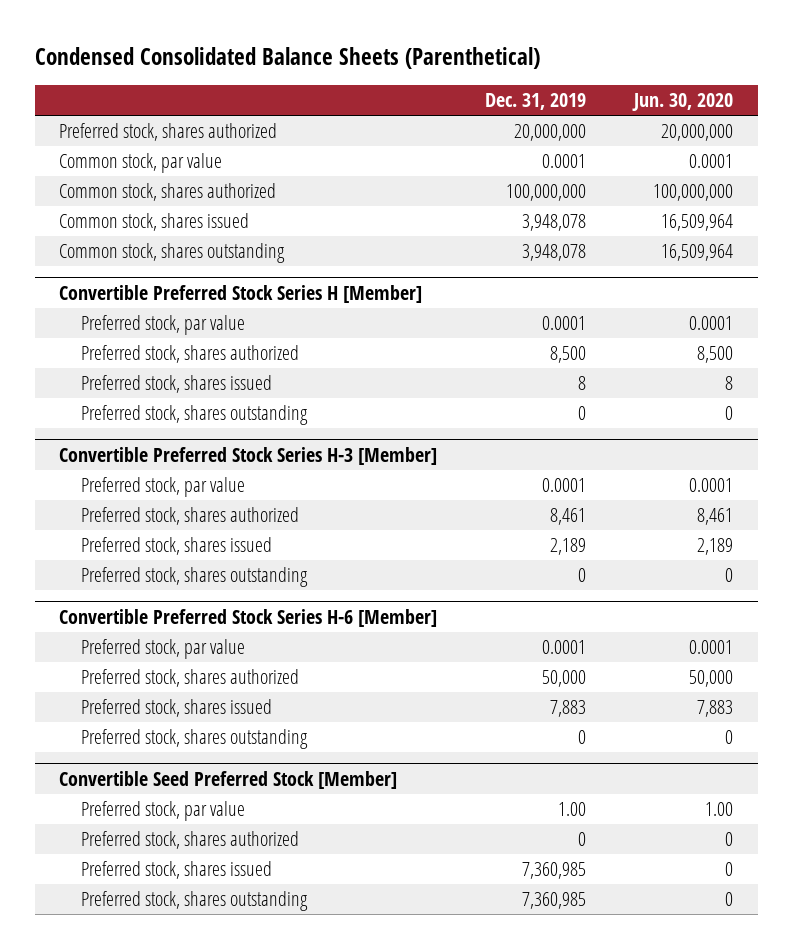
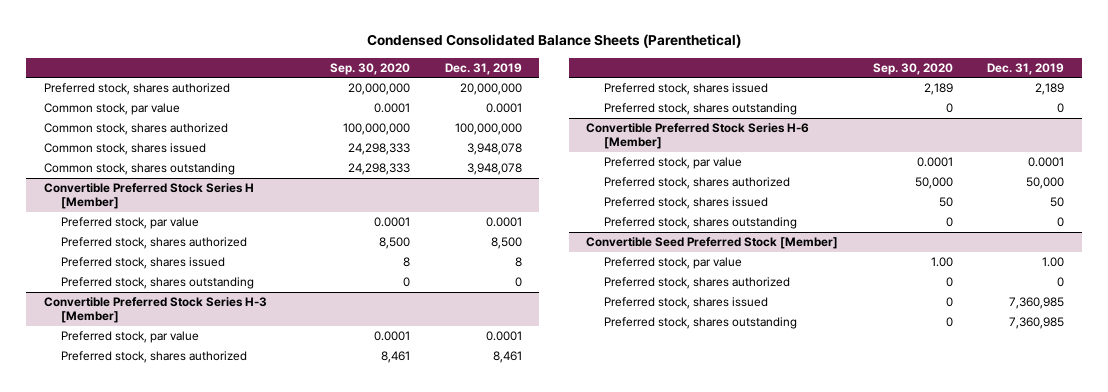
[632,92,734,111] Jun. 30, 2020 -> none
none -> [330,62,411,75] Sep. 30, 2020
[550,700,587,718] 7,883 -> [1050,197,1065,208] 50

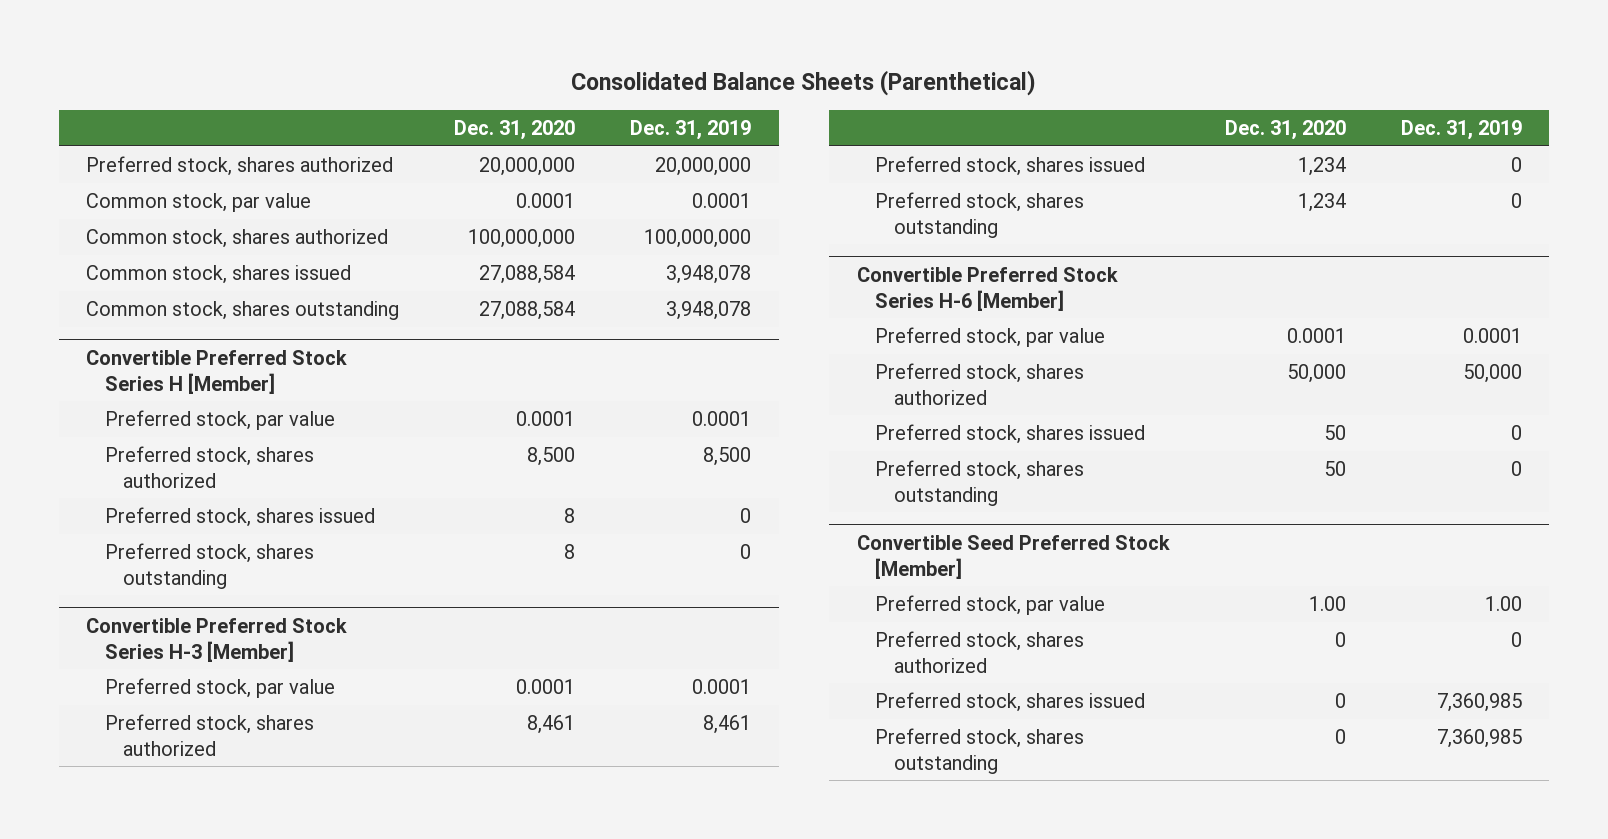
[367,34,742,49] Condensed Consolidated Balance Sheets (Parenthetical) -> [571,69,1037,96] Consolidated Balance Sheets (Parenthetical)
[330,62,411,75] Sep. 30, 2020 -> none
none -> [454,119,576,140] Dec. 31, 2020
[514,257,522,268] 8 -> [740,507,752,523] 0
[1035,83,1065,96] 2,189 -> [1510,156,1522,172] 0
[1050,197,1065,208] 50 -> [1510,424,1522,440] 0

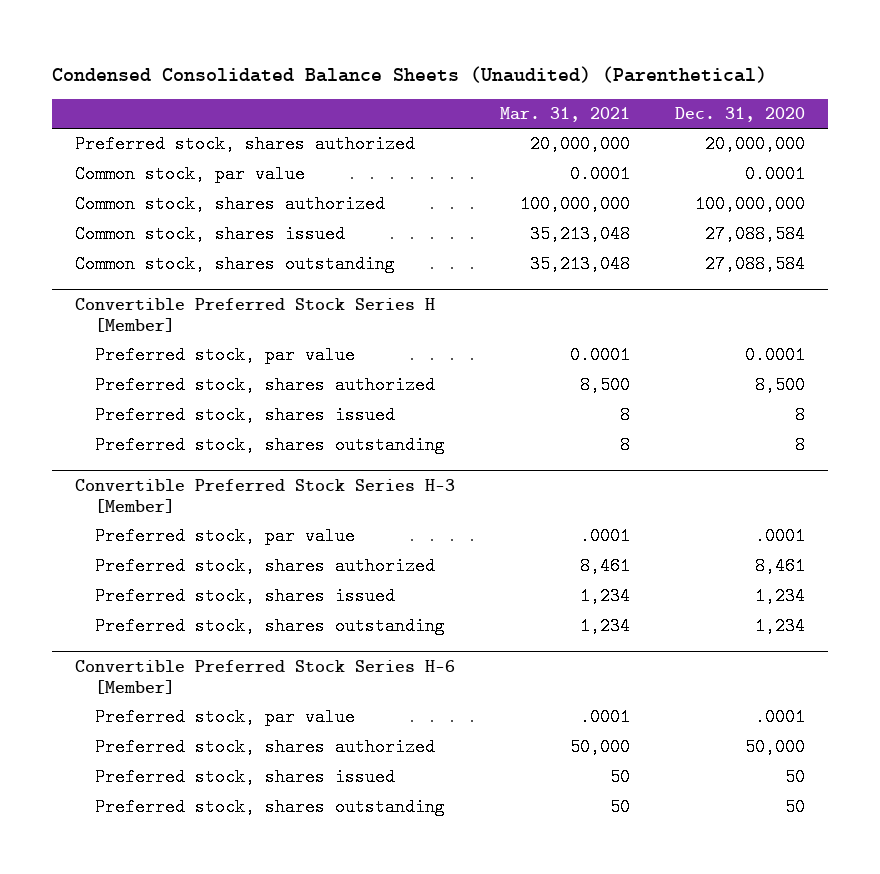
[571,69,1037,96] Consolidated Balance Sheets (Parenthetical) -> [52,65,768,83] Condensed Consolidated Balance Sheets (Unaudited) (Parenthetical)
[630,119,752,140] Dec. 31, 2019 -> none
none -> [499,107,630,123] Mar. 31, 2021
[516,678,576,694] 0.0001 -> [755,527,806,546] .0001
[1286,327,1346,343] 0.0001 -> [755,708,806,727] .0001
[856,534,1170,579] Convertible Seed Preferred Stock [Member] -> none
[875,594,1106,615] Preferred stock, par value -> none
[875,630,1085,673] Preferred stock, shares authorized -> none
[875,691,1146,712] Preferred stock, shares issued -> none
[875,727,1085,774] Preferred stock, shares outstanding -> none

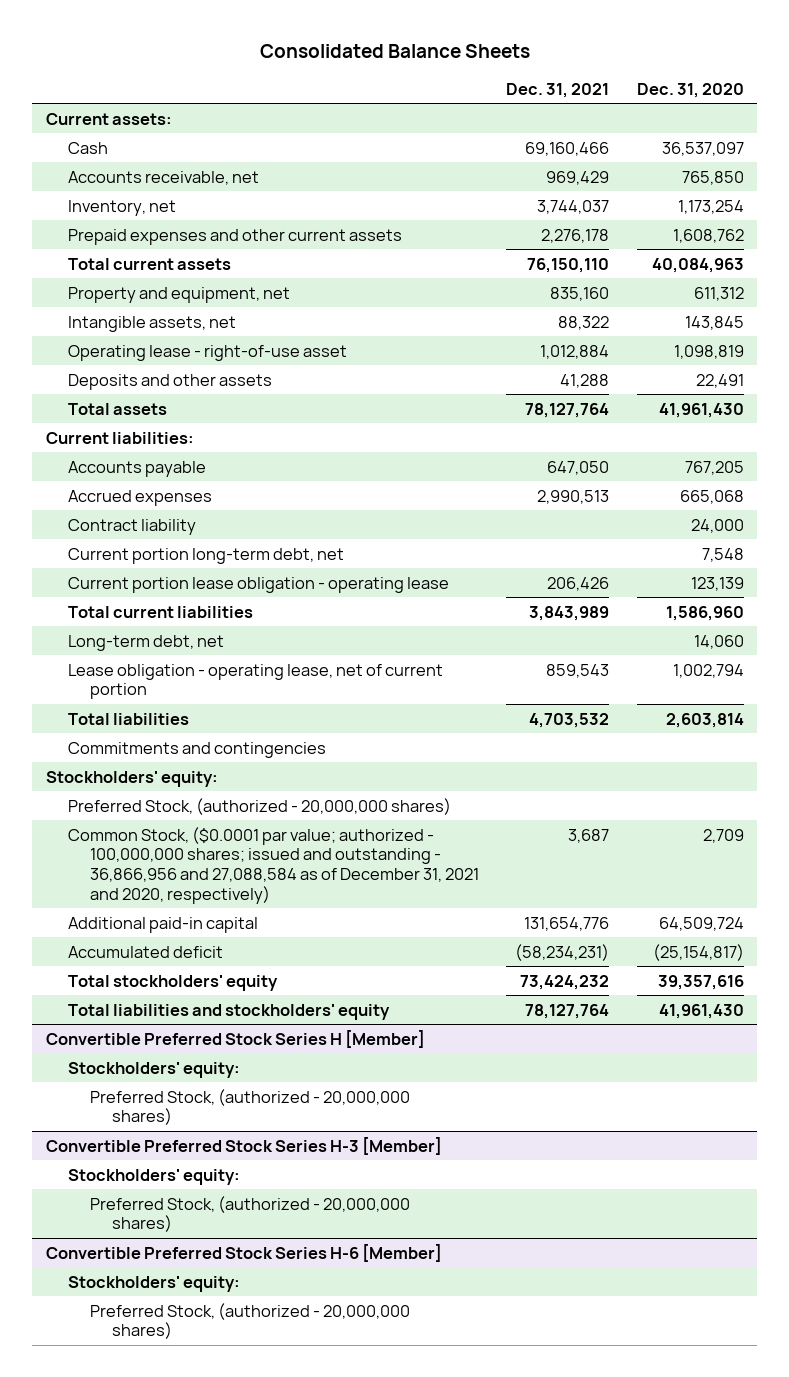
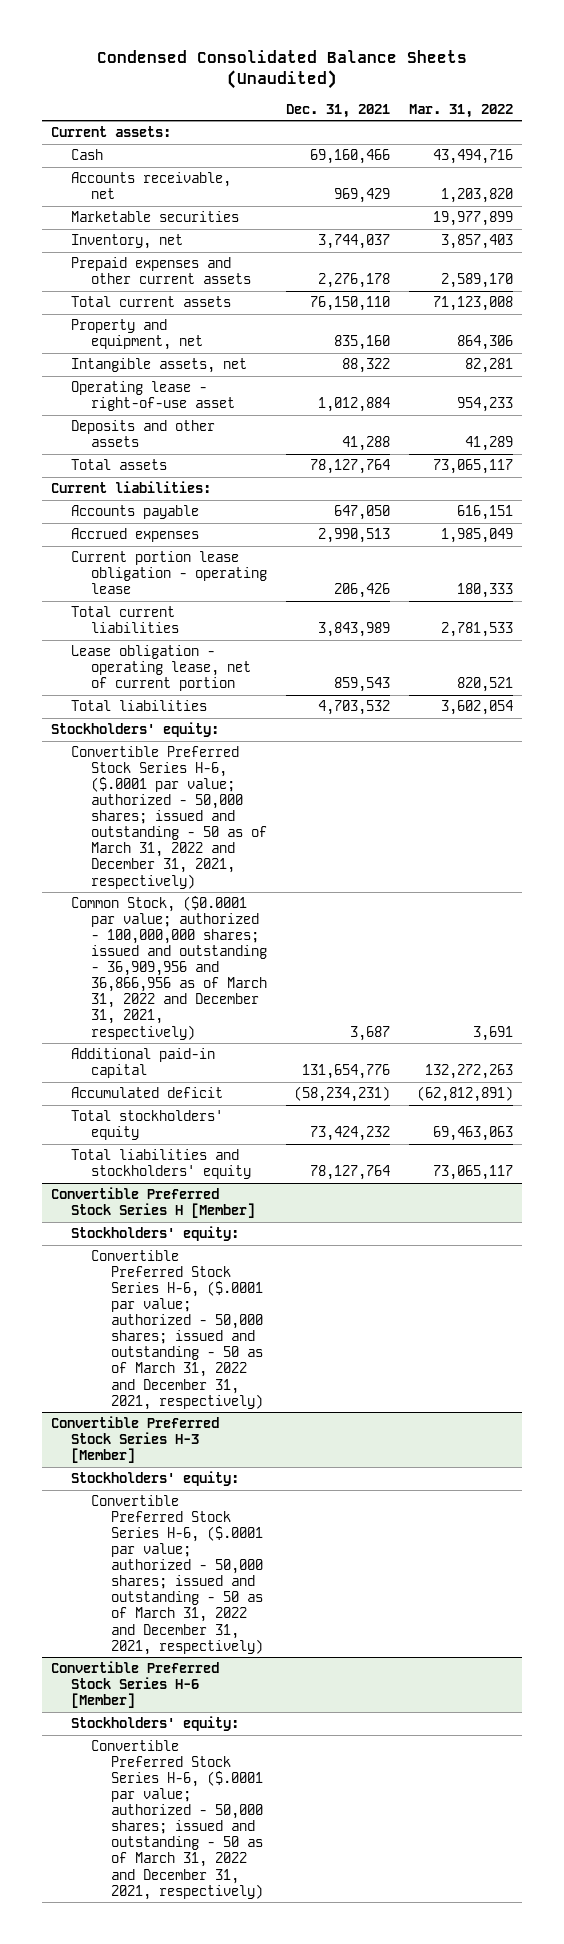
[259,43,530,58] Consolidated Balance Sheets -> [96,49,467,89] Condensed Consolidated Balance Sheets (Unaudited)
[636,82,744,98] Dec. 31, 2020 -> none
none -> [408,103,513,118] Mar. 31, 2022
none -> [71,211,240,223] Marketable securities
[67,518,196,535] Contract liability -> none
[67,547,344,564] Current portion long-term debt, net -> none
[67,634,224,651] Long-term debt, net -> none
[67,741,326,758] Commitments and contingencies -> none
[67,797,451,815] Preferred Stock, (authorized - 20,000,000 shares) -> [71,746,268,889] Convertible Preferred Stock Series H-6, ($.0001 par value; authorized - 50,000 shares; issued and outstanding - 50 as of March 31, 2022 and December 31, 2021, respectively)
[67,826,479,904] Common Stock, ($0.0001 par value; authorized - 100,000,000 shares; issued and outstanding - 36,866,956 and 27,088,584 as of December 31, 2021 and 2020, respectively) -> [71,896,268,1040] Common Stock, ($0.0001 par value; authorized - 100,000,000 shares; issued and outstanding - 36,909,956 and 36,866,956 as of March 31, 2022 and December 31, 2021, respectively)
[89,1088,410,1126] Preferred Stock, (authorized - 20,000,000 shares) -> [91,1250,264,1410] Convertible Preferred Stock Series H-6, ($.0001 par value; authorized - 50,000 shares; issued and outstanding - 50 as of March 31, 2022 and December 31, 2021, respectively)
[89,1195,410,1233] Preferred Stock, (authorized - 20,000,000 shares) -> [91,1495,264,1655] Convertible Preferred Stock Series H-6, ($.0001 par value; authorized - 50,000 shares; issued and outstanding - 50 as of March 31, 2022 and December 31, 2021, respectively)
[89,1302,410,1340] Preferred Stock, (authorized - 20,000,000 shares) -> [91,1740,264,1900] Convertible Preferred Stock Series H-6, ($.0001 par value; authorized - 50,000 shares; issued and outstanding - 50 as of March 31, 2022 and December 31, 2021, respectively)

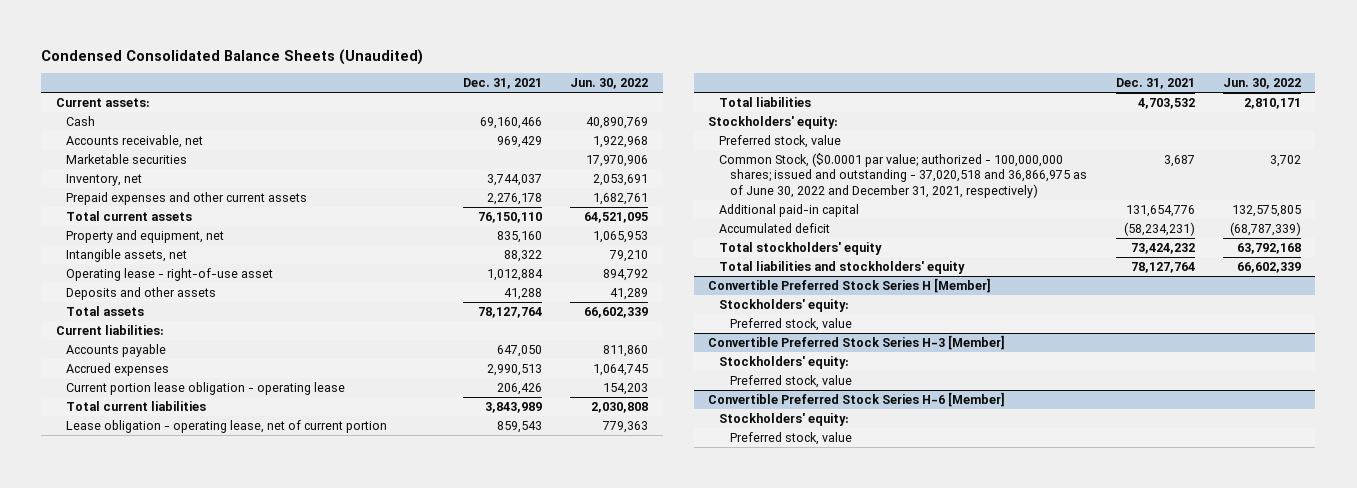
[408,103,513,118] Mar. 31, 2022 -> none
none -> [570,78,649,90] Jun. 30, 2022
[71,746,268,889] Convertible Preferred Stock Series H-6, ($.0001 par value; authorized - 50,000 shares; issued and outstanding - 50 as of March 31, 2022 and December 31, 2021, respectively) -> [719,134,842,148] Preferred stock, value
[71,896,268,1040] Common Stock, ($0.0001 par value; authorized - 100,000,000 shares; issued and outstanding - 36,909,956 and 36,866,956 as of March 31, 2022 and December 31, 2021, respectively) -> [719,152,1087,198] Common Stock, ($0.0001 par value; authorized - 100,000,000 shares; issued and outstanding - 37,020,518 and 36,866,975 as of June 30, 2022 and December 31, 2021, respectively)
[91,1250,264,1410] Convertible Preferred Stock Series H-6, ($.0001 par value; authorized - 50,000 shares; issued and outstanding - 50 as of March 31, 2022 and December 31, 2021, respectively) -> [729,317,852,331] Preferred stock, value
[91,1495,264,1655] Convertible Preferred Stock Series H-6, ($.0001 par value; authorized - 50,000 shares; issued and outstanding - 50 as of March 31, 2022 and December 31, 2021, respectively) -> [729,374,852,388] Preferred stock, value
[91,1740,264,1900] Convertible Preferred Stock Series H-6, ($.0001 par value; authorized - 50,000 shares; issued and outstanding - 50 as of March 31, 2022 and December 31, 2021, respectively) -> [729,431,852,445] Preferred stock, value

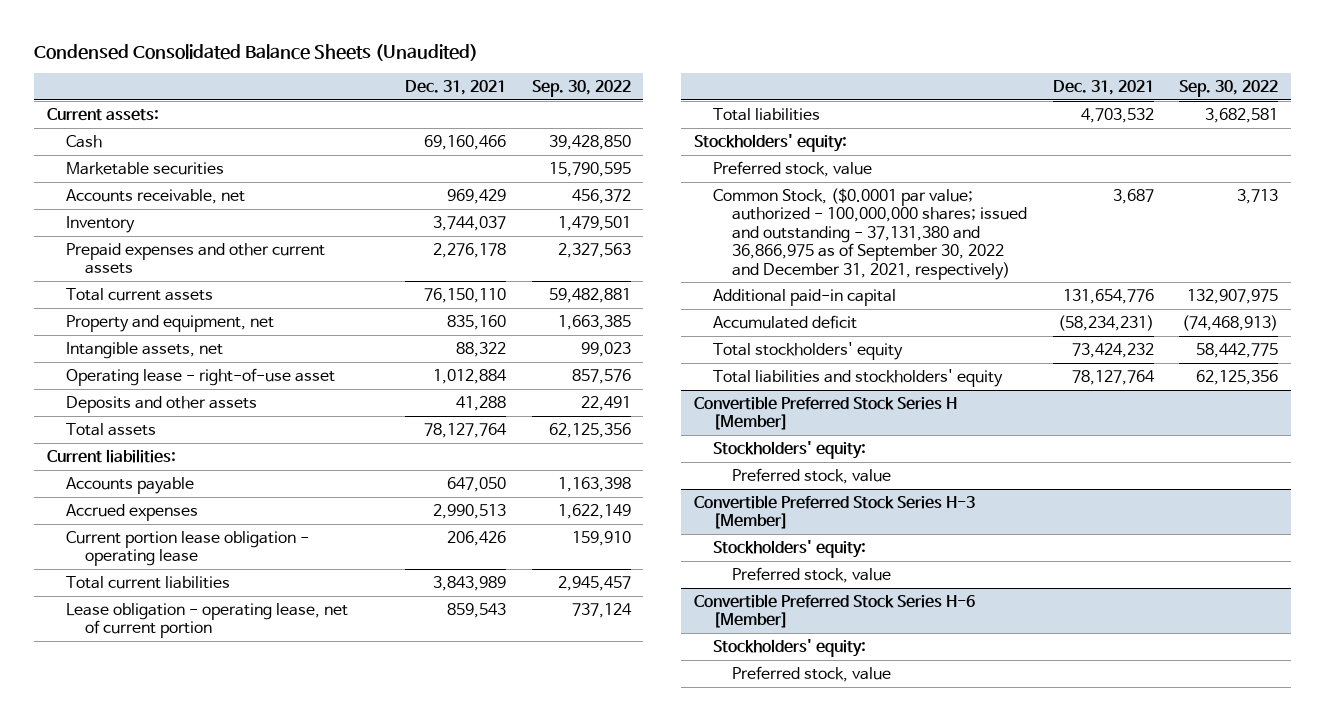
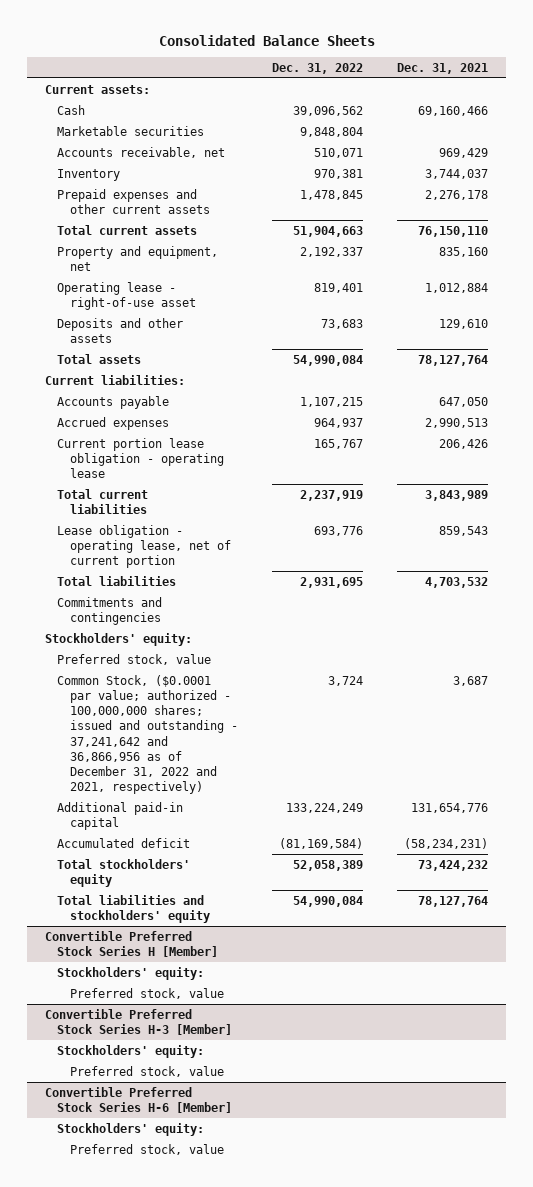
[34,43,479,61] Condensed Consolidated Balance Sheets (Unaudited) -> [158,34,375,46] Consolidated Balance Sheets
[531,80,631,98] Sep. 30, 2022 -> none
none -> [272,62,364,74] Dec. 31, 2022
[65,341,223,359] Intangible assets, net -> none
[456,395,507,411] 41,288 -> [439,318,489,329] 129,610
none -> [57,596,163,625] Commitments and contingencies
[713,187,1028,280] Common Stock, ($0.0001 par value; authorized - 100,000,000 shares; issued and outstanding - 37,131,380 and 36,866,975 as of September 30, 2022 and December 31, 2021, respectively) -> [57,674,238,795] Common Stock, ($0.0001 par value; authorized - 100,000,000 shares; issued and outstanding - 37,241,642 and 36,866,956 as of December 31, 2022 and 2021, respectively)

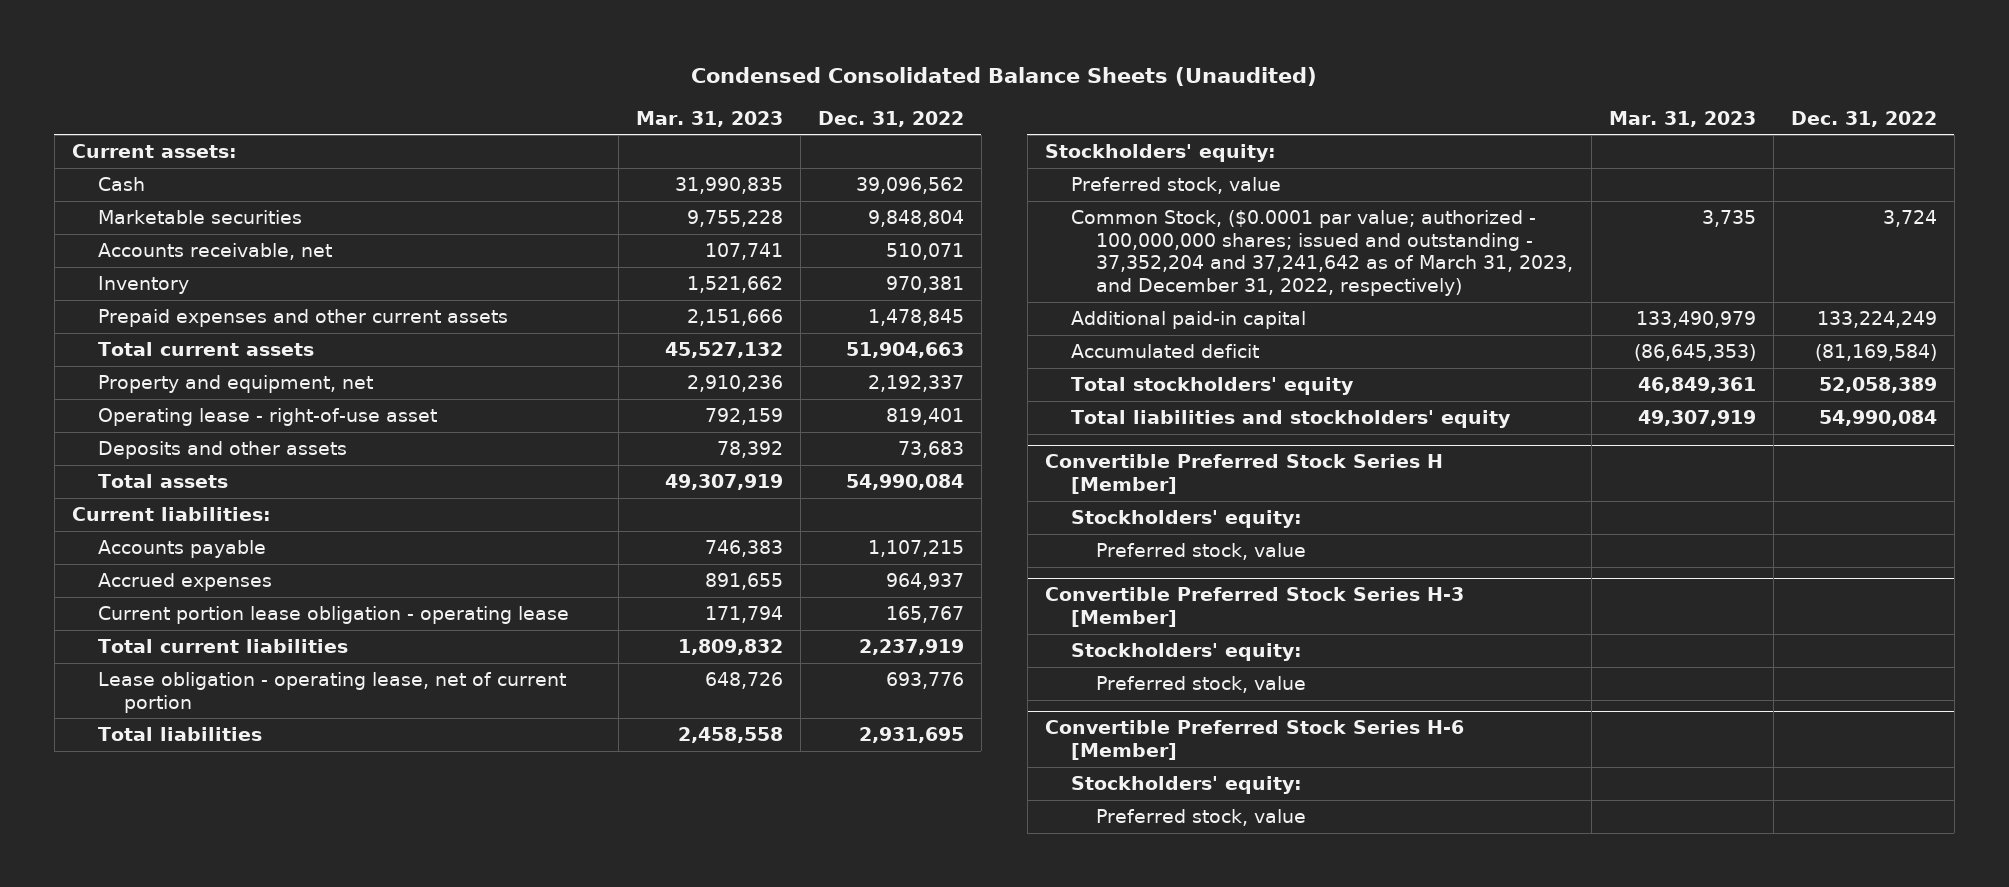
[158,34,375,46] Consolidated Balance Sheets -> [691,67,1318,87] Condensed Consolidated Balance Sheets (Unaudited)
[397,62,489,74] Dec. 31, 2021 -> none
none -> [635,110,783,127] Mar. 31, 2023
[57,596,163,625] Commitments and contingencies -> none
[57,674,238,795] Common Stock, ($0.0001 par value; authorized - 100,000,000 shares; issued and outstanding - 37,241,642 and 36,866,956 as of December 31, 2022 and 2021, respectively) -> [1070,210,1574,296] Common Stock, ($0.0001 par value; authorized - 100,000,000 shares; issued and outstanding - 37,352,204 and 37,241,642 as of March 31, 2023, and December 31, 2022, respectively)

